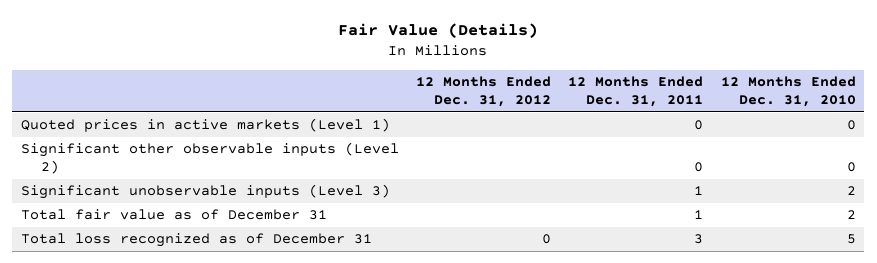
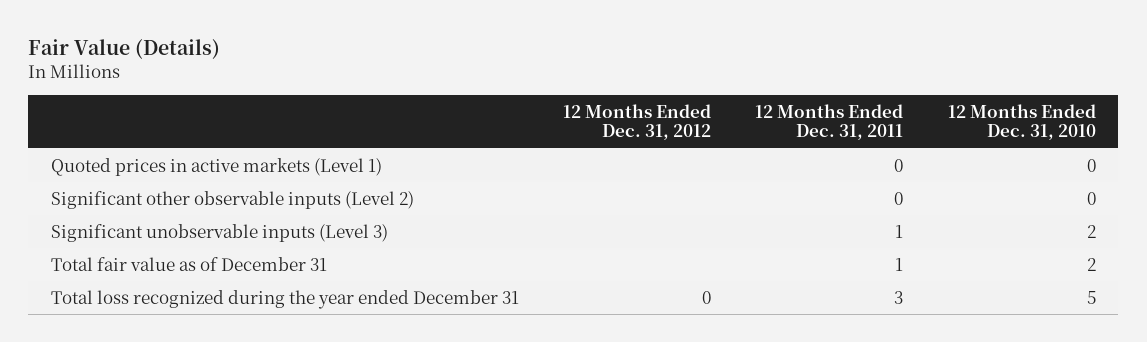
[20,233,372,248] Total loss recognized as of December 31 -> [50,289,519,309] Total loss recognized during the year ended December 31

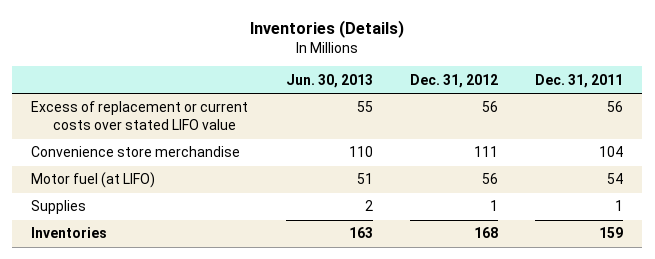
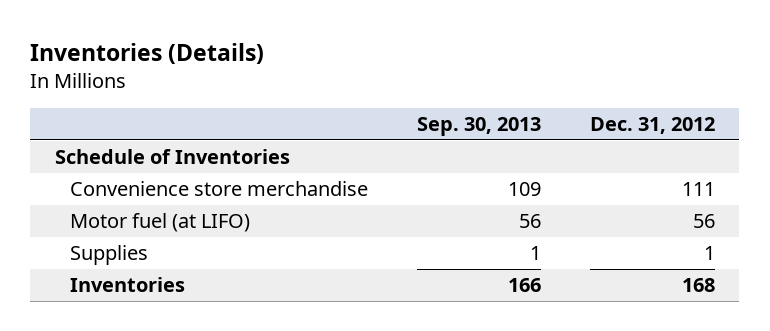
[285,73,373,88] Jun. 30, 2013 -> none
[535,73,624,88] Dec. 31, 2011 -> none
none -> [417,116,542,136] Sep. 30, 2013
[31,101,249,131] Excess of replacement or current costs over stated LIFO value -> none
none -> [54,149,290,165] Schedule of Inventories

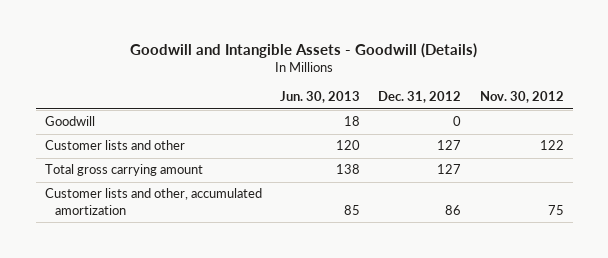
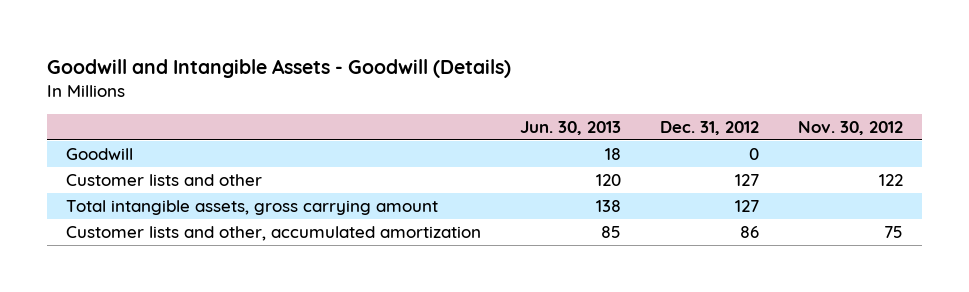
[44,164,203,177] Total gross carrying amount -> [66,200,439,216] Total intangible assets, gross carrying amount

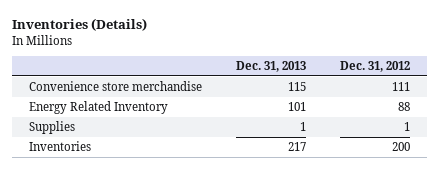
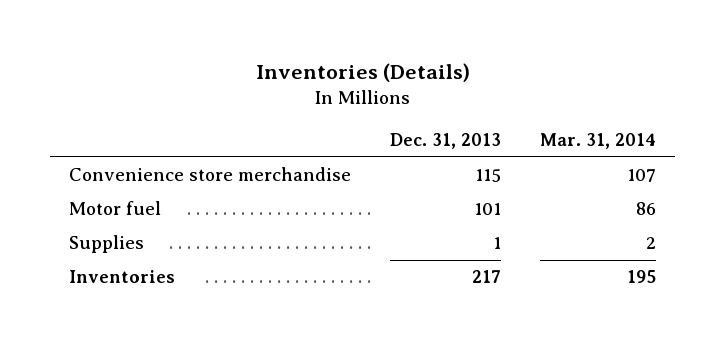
[339,61,410,73] Dec. 31, 2012 -> none
none -> [539,132,656,149] Mar. 31, 2014
[28,100,168,114] Energy Related Inventory -> none
none -> [69,201,162,216] Motor fuel

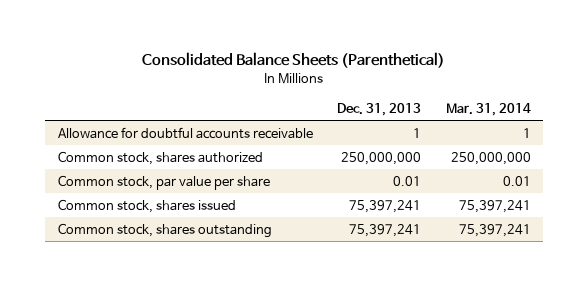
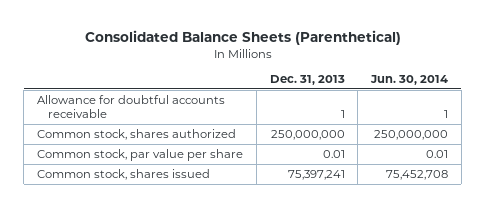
[445,102,531,116] Mar. 31, 2014 -> none
none -> [370,74,449,85] Jun. 30, 2014
[57,222,272,238] Common stock, shares outstanding -> none

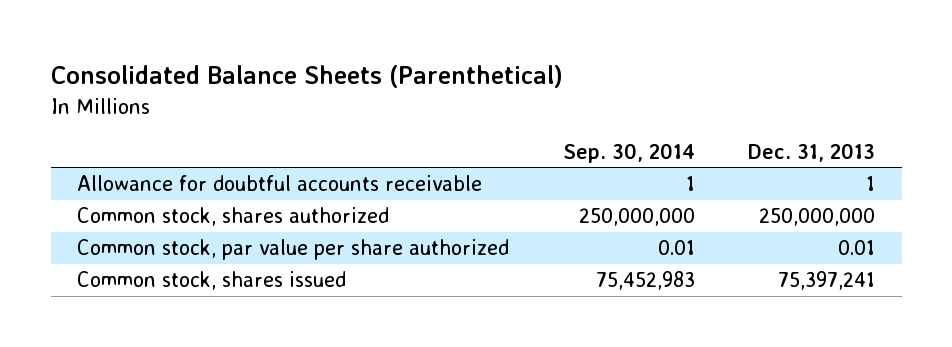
[370,74,449,85] Jun. 30, 2014 -> none
none -> [562,142,695,163] Sep. 30, 2014
[37,148,244,161] Common stock, par value per share -> [77,239,510,261] Common stock, par value per share authorized

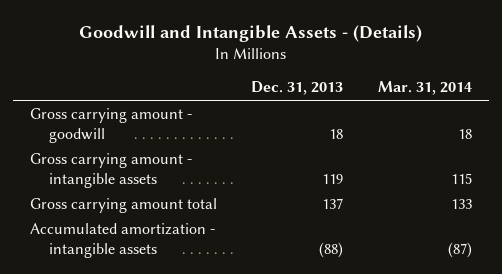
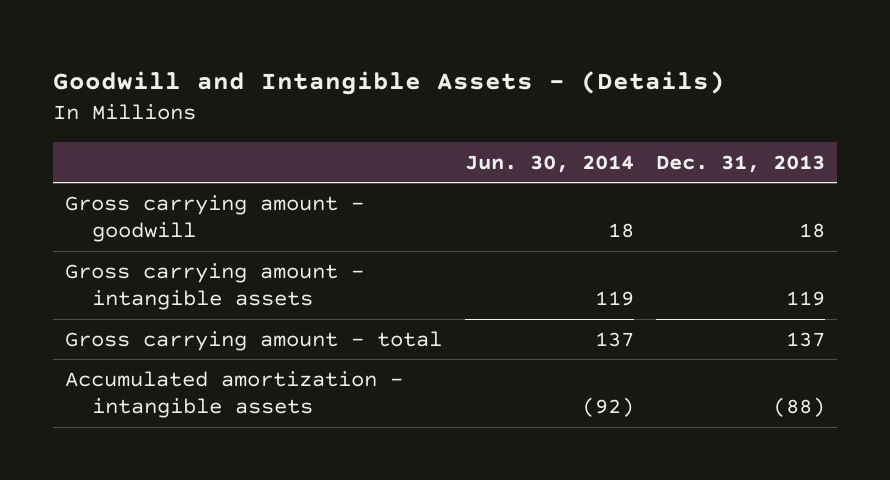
[377,81,472,96] Mar. 31, 2014 -> none
none -> [464,154,634,173] Jun. 30, 2014
[30,197,218,213] Gross carrying amount total -> [64,330,442,351] Gross carrying amount - total

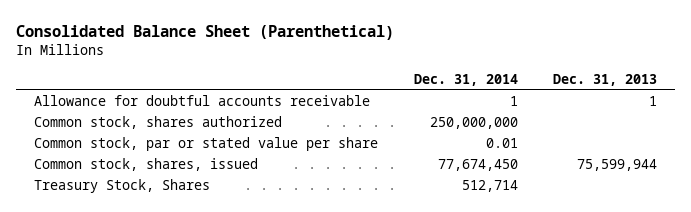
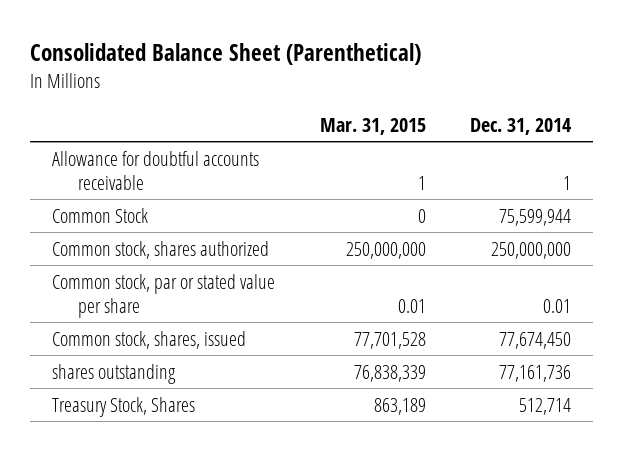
[553,74,658,87] Dec. 31, 2013 -> none
none -> [319,117,426,135] Mar. 31, 2015
none -> [52,207,149,223] Common Stock
none -> [52,363,177,384] shares outstanding

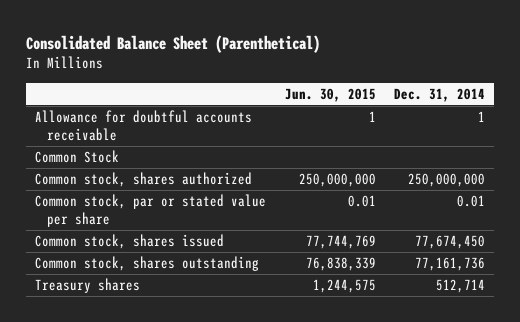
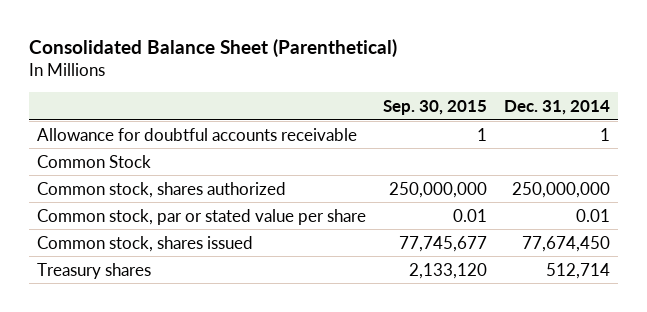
[284,87,376,102] Jun. 30, 2015 -> none
none -> [382,99,487,115] Sep. 30, 2015
[35,256,260,272] Common stock, shares outstanding -> none

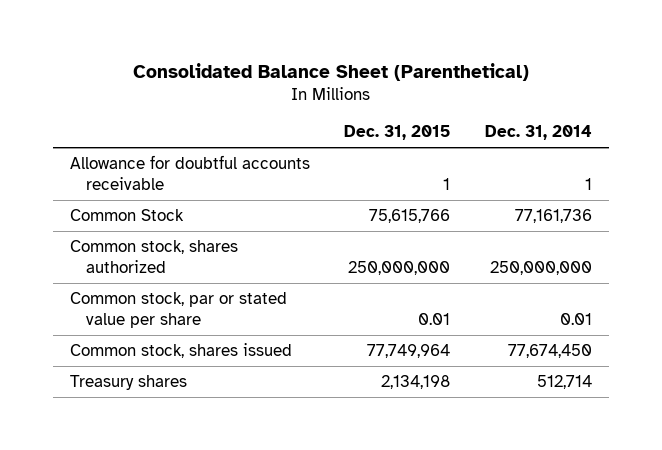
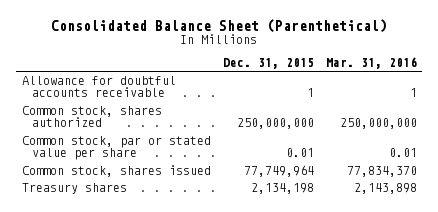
[484,125,592,141] Dec. 31, 2014 -> none
none -> [325,57,417,70] Mar. 31, 2016
[70,208,185,221] Common Stock -> none

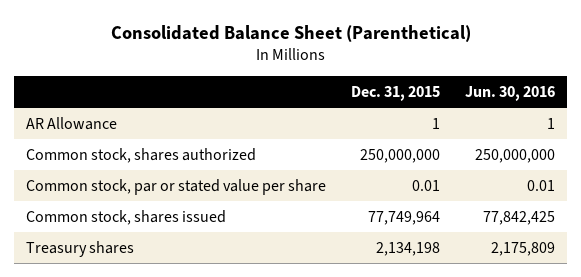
[325,57,417,70] Mar. 31, 2016 -> none
none -> [464,86,555,102] Jun. 30, 2016
[21,76,176,98] Allowance for doubtful accounts receivable -> [26,116,118,130] AR Allowance

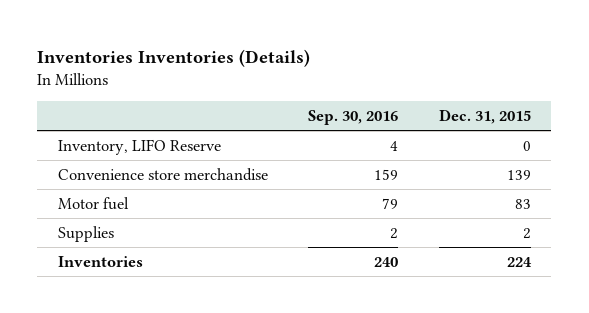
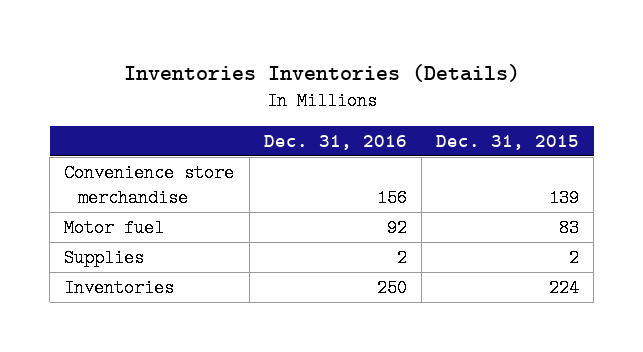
[308,109,399,125] Sep. 30, 2016 -> none
none -> [263,134,407,150] Dec. 31, 2016
[57,138,221,155] Inventory, LIFO Reserve -> none

